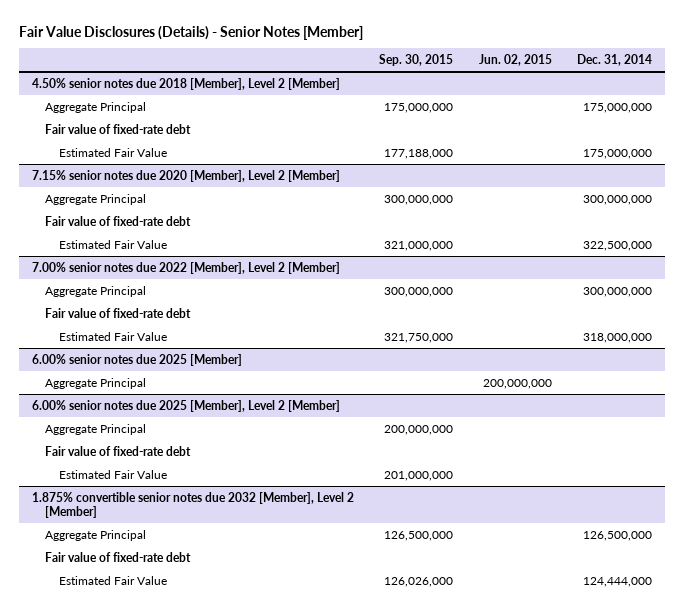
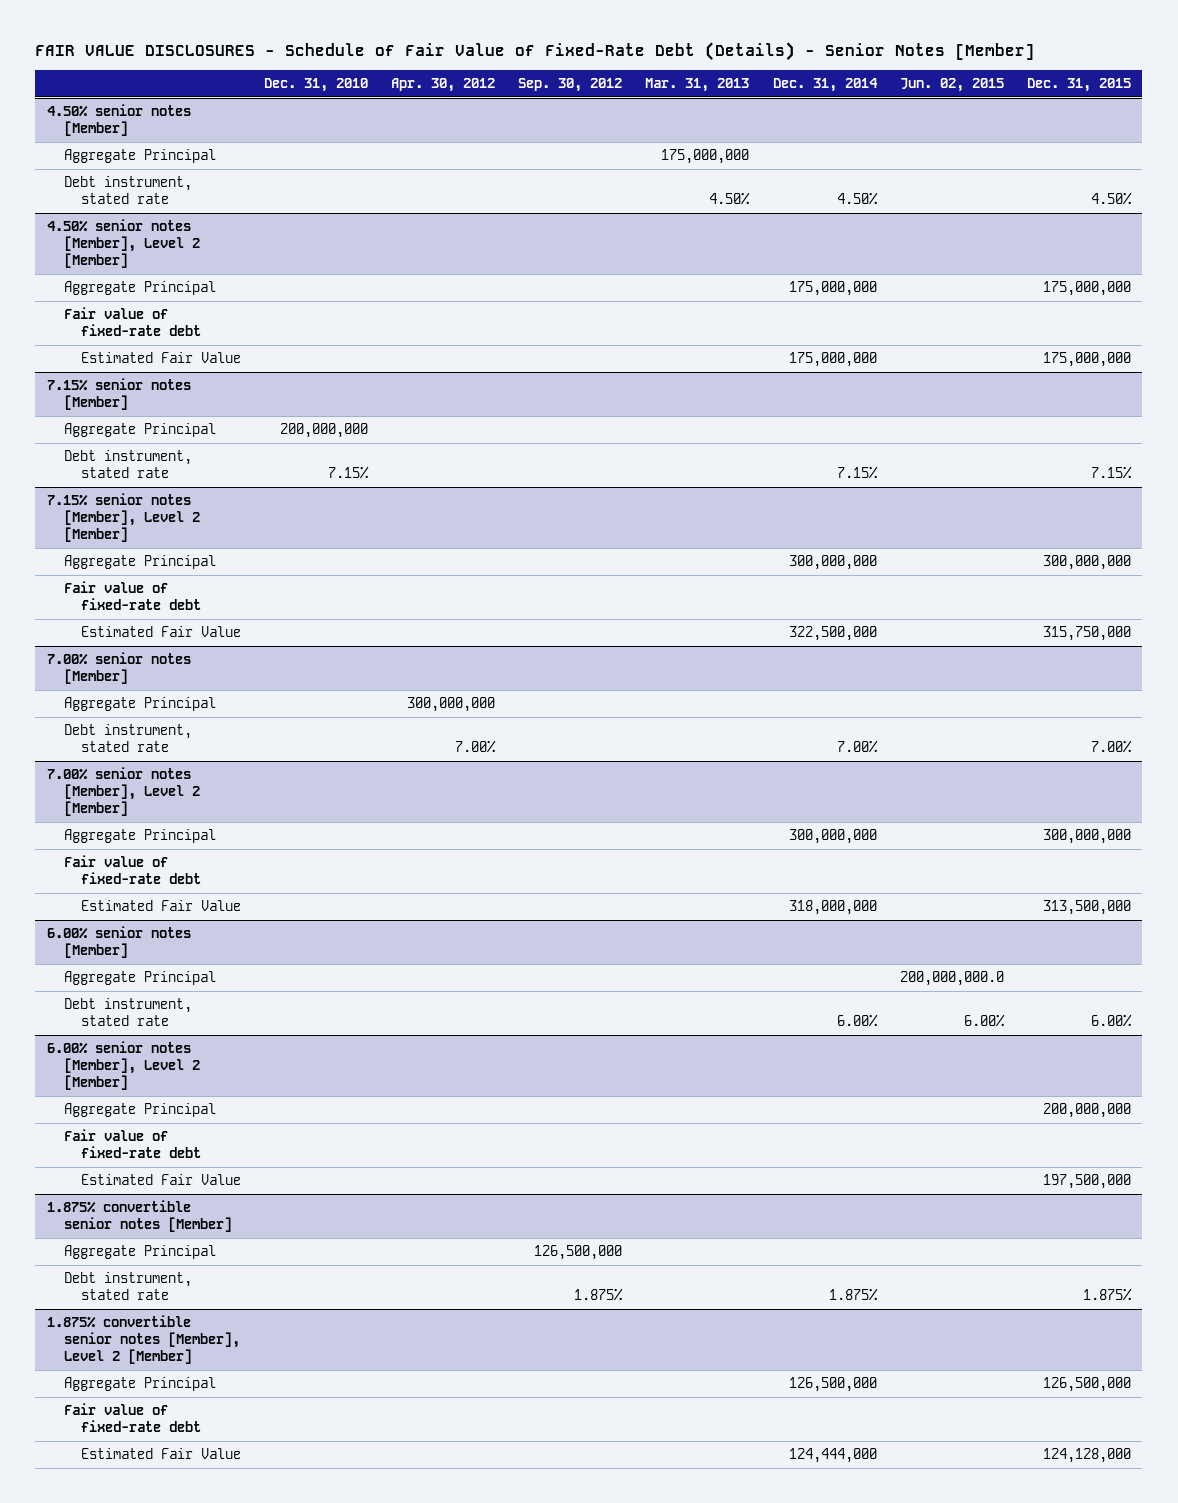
[18,25,363,40] Fair Value Disclosures (Details) - Senior Notes [Member] -> [35,42,1036,62] FAIR VALUE DISCLOSURES - Schedule of Fair Value of Fixed-Rate Debt (Details) - Senior Notes [Member]
[379,54,454,67] Sep. 30, 2015 -> none
none -> [263,77,368,92] Dec. 31, 2010
none -> [391,77,496,92] Apr. 30, 2012
none -> [518,77,623,92] Sep. 30, 2012
none -> [645,77,750,92] Mar. 31, 2013
none -> [1026,77,1131,92] Dec. 31, 2015
none -> [47,104,192,137] 4.50% senior notes [Member]
none -> [63,149,216,164] Aggregate Principal
none -> [63,176,192,205] Debt instrument, stated rate
[31,77,340,90] 4.50% senior notes due 2018 [Member], Level 2 [Member] -> [47,219,200,269] 4.50% senior notes [Member], Level 2 [Member]
none -> [47,378,192,411] 7.15% senior notes [Member]
none -> [63,423,216,438] Aggregate Principal
none -> [63,450,192,479] Debt instrument, stated rate
[31,169,340,182] 7.15% senior notes due 2020 [Member], Level 2 [Member] -> [47,493,200,543] 7.15% senior notes [Member], Level 2 [Member]
none -> [47,652,192,685] 7.00% senior notes [Member]
none -> [63,697,216,712] Aggregate Principal
none -> [63,724,192,753] Debt instrument, stated rate
[31,261,340,274] 7.00% senior notes due 2022 [Member], Level 2 [Member] -> [47,767,200,817] 7.00% senior notes [Member], Level 2 [Member]
[31,353,242,366] 6.00% senior notes due 2025 [Member] -> [47,926,192,959] 6.00% senior notes [Member]
[482,378,552,389] 200,000,000 -> [899,971,1004,987] 200,000,000.0
none -> [63,998,192,1027] Debt instrument, stated rate
[31,399,340,412] 6.00% senior notes due 2025 [Member], Level 2 [Member] -> [47,1041,200,1091] 6.00% senior notes [Member], Level 2 [Member]
none -> [47,1200,232,1233] 1.875% convertible senior notes [Member]
none -> [63,1245,216,1260] Aggregate Principal
none -> [63,1272,192,1301] Debt instrument, stated rate
[31,491,354,519] 1.875% convertible senior notes due 2032 [Member], Level 2 [Member] -> [47,1315,240,1365] 1.875% convertible senior notes [Member], Level 2 [Member]

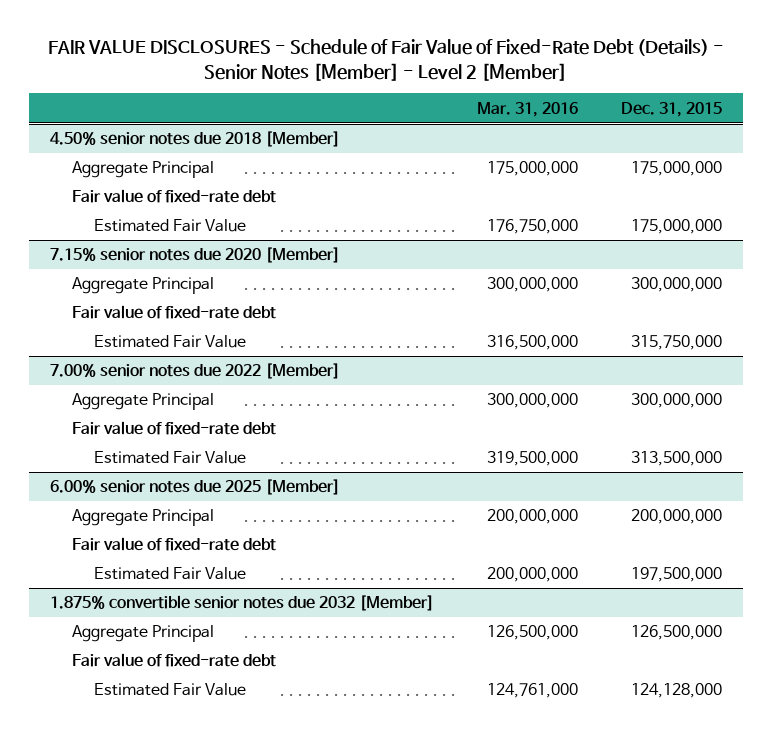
[35,42,1036,62] FAIR VALUE DISCLOSURES - Schedule of Fair Value of Fixed-Rate Debt (Details) - Senior Notes [Member] -> [47,39,724,81] FAIR VALUE DISCLOSURES - Schedule of Fair Value of Fixed-Rate Debt (Details) - Senior Notes [Member] - Level 2 [Member]
[263,77,368,92] Dec. 31, 2010 -> none
[391,77,496,92] Apr. 30, 2012 -> none
[518,77,623,92] Sep. 30, 2012 -> none
[645,77,750,92] Mar. 31, 2013 -> none
[772,77,878,92] Dec. 31, 2014 -> none
[899,77,1004,92] Jun. 02, 2015 -> none
none -> [476,101,578,117] Mar. 31, 2016
[63,149,216,164] Aggregate Principal -> none
[63,176,192,205] Debt instrument, stated rate -> none
[47,219,200,269] 4.50% senior notes [Member], Level 2 [Member] -> none
[47,104,192,137] 4.50% senior notes [Member] -> [50,131,341,148] 4.50% senior notes due 2018 [Member]
[63,423,216,438] Aggregate Principal -> none
[63,450,192,479] Debt instrument, stated rate -> none
[47,493,200,543] 7.15% senior notes [Member], Level 2 [Member] -> none
[47,378,192,411] 7.15% senior notes [Member] -> [50,247,341,264] 7.15% senior notes due 2020 [Member]
[63,697,216,712] Aggregate Principal -> none
[63,724,192,753] Debt instrument, stated rate -> none
[47,767,200,817] 7.00% senior notes [Member], Level 2 [Member] -> none
[47,652,192,685] 7.00% senior notes [Member] -> [50,363,341,380] 7.00% senior notes due 2022 [Member]
[63,971,216,986] Aggregate Principal -> none
[63,998,192,1027] Debt instrument, stated rate -> none
[47,1041,200,1091] 6.00% senior notes [Member], Level 2 [Member] -> none
[47,926,192,959] 6.00% senior notes [Member] -> [50,479,341,496] 6.00% senior notes due 2025 [Member]
[63,1245,216,1260] Aggregate Principal -> none
[63,1272,192,1301] Debt instrument, stated rate -> none
[47,1315,240,1365] 1.875% convertible senior notes [Member], Level 2 [Member] -> none
[47,1200,232,1233] 1.875% convertible senior notes [Member] -> [50,595,435,612] 1.875% convertible senior notes due 2032 [Member]

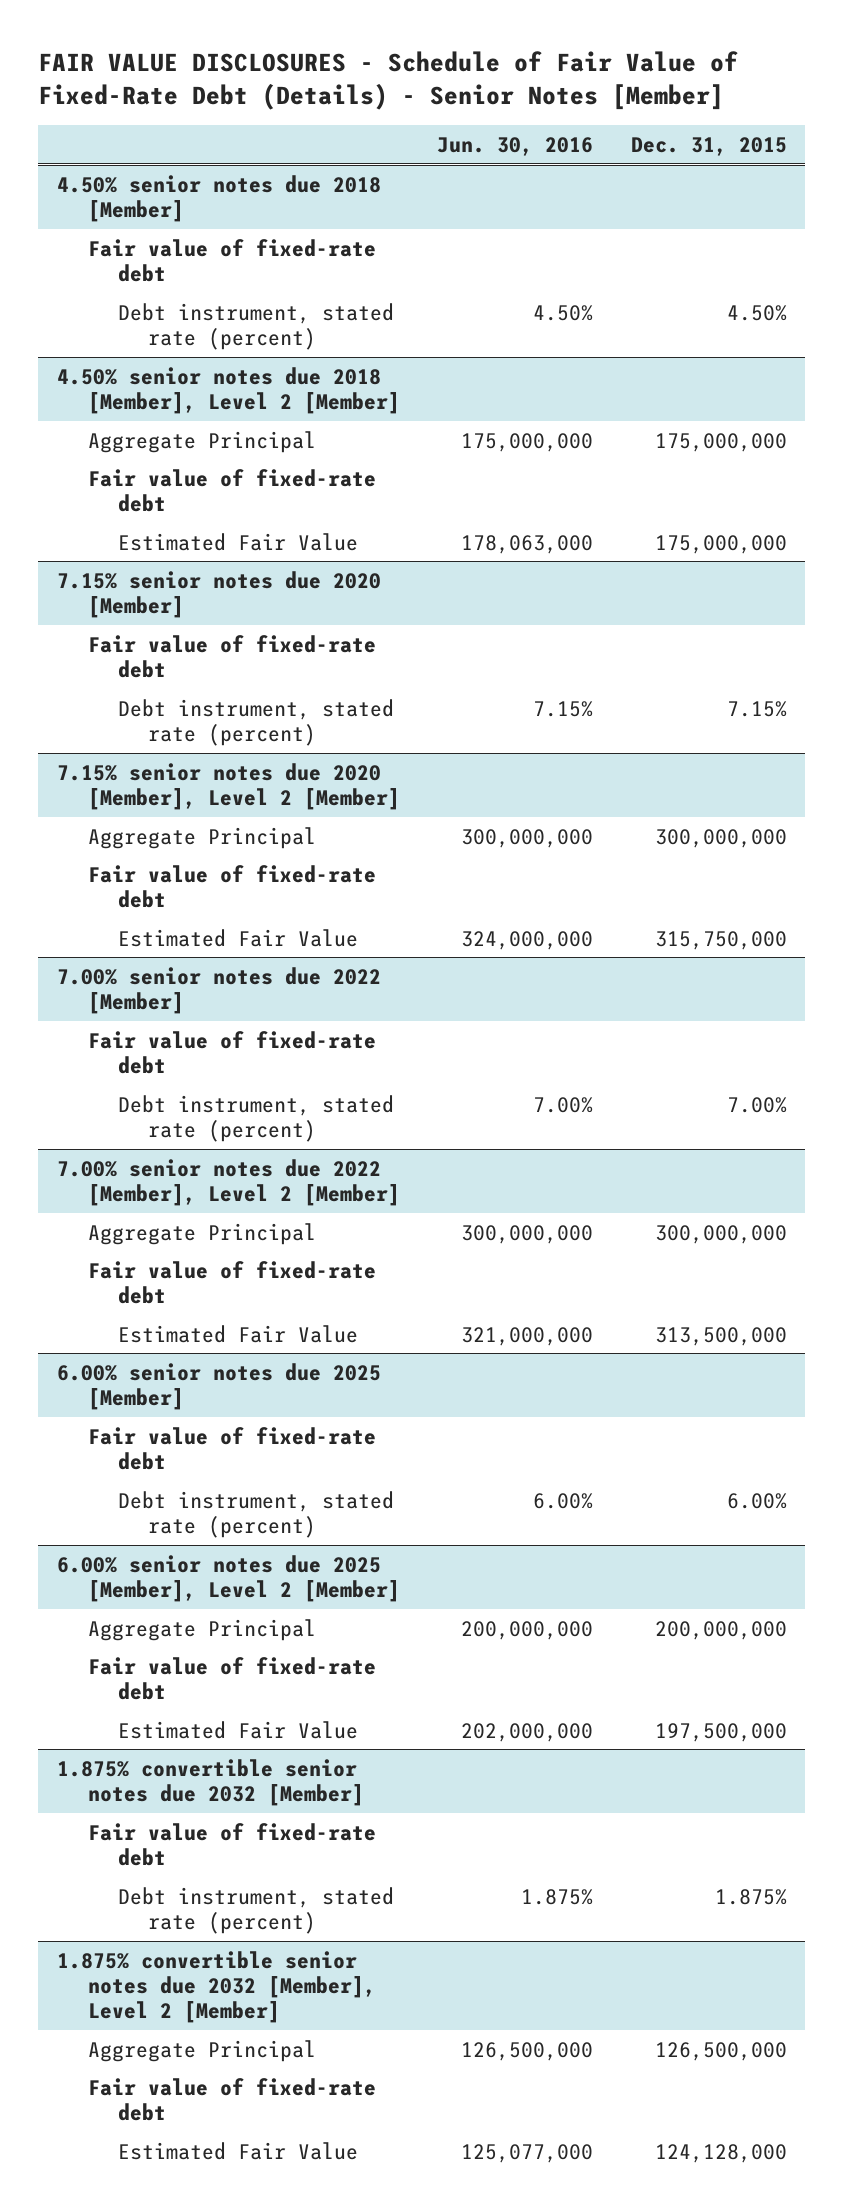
[47,39,724,81] FAIR VALUE DISCLOSURES - Schedule of Fair Value of Fixed-Rate Debt (Details) - Senior Notes [Member] - Level 2 [Member] -> [38,51,739,111] FAIR VALUE DISCLOSURES - Schedule of Fair Value of Fixed-Rate Debt (Details) - Senior Notes [Member]
[476,101,578,117] Mar. 31, 2016 -> none
none -> [437,136,594,156] Jun. 30, 2016
none -> [87,238,376,282] Fair value of fixed-rate debt
none -> [117,302,394,350] Debt instrument, stated rate (percent)
none -> [57,366,400,414] 4.50% senior notes due 2018 [Member], Level 2 [Member]
none -> [87,634,376,678] Fair value of fixed-rate debt
none -> [117,698,394,746] Debt instrument, stated rate (percent)
none -> [57,762,400,810] 7.15% senior notes due 2020 [Member], Level 2 [Member]
none -> [87,1030,376,1074] Fair value of fixed-rate debt
none -> [117,1094,394,1142] Debt instrument, stated rate (percent)
none -> [57,1158,400,1206] 7.00% senior notes due 2022 [Member], Level 2 [Member]
none -> [87,1426,376,1470] Fair value of fixed-rate debt
none -> [117,1490,394,1538] Debt instrument, stated rate (percent)
none -> [57,1554,400,1602] 6.00% senior notes due 2025 [Member], Level 2 [Member]
none -> [87,1822,376,1866] Fair value of fixed-rate debt
none -> [117,1886,394,1934] Debt instrument, stated rate (percent)
none -> [57,1950,376,2024] 1.875% convertible senior notes due 2032 [Member], Level 2 [Member]

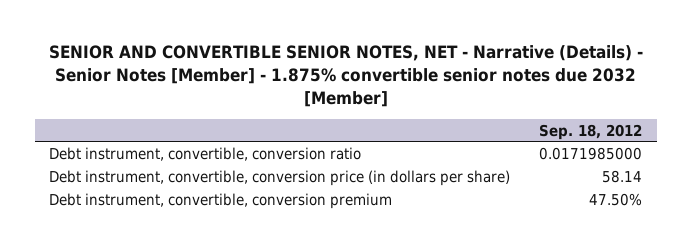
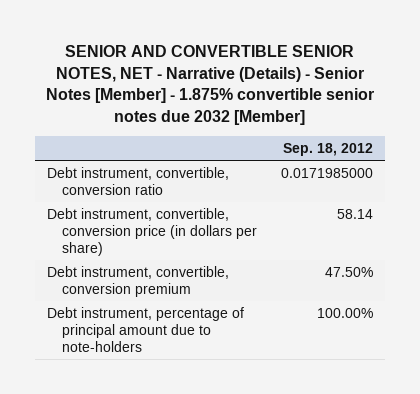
none -> [46,306,244,353] Debt instrument, percentage of principal amount due to note-holders

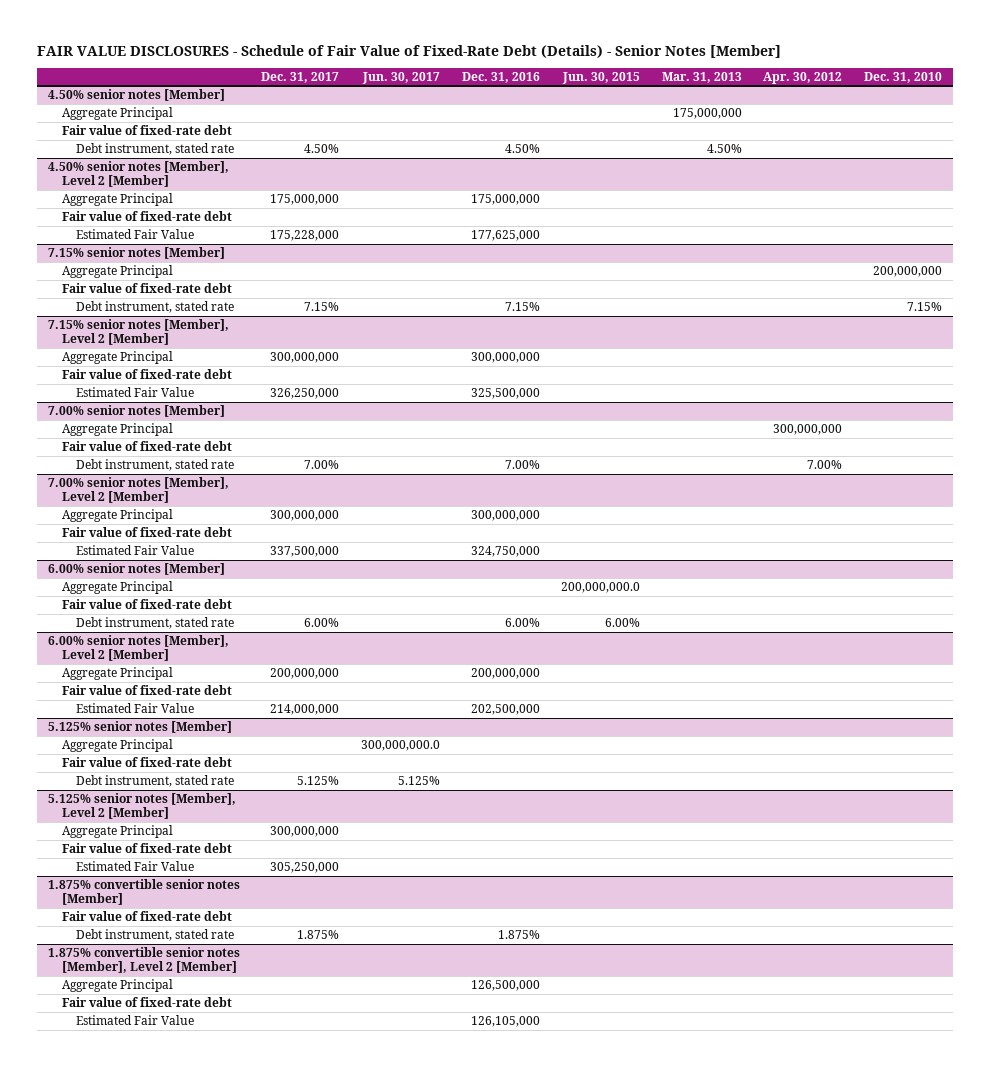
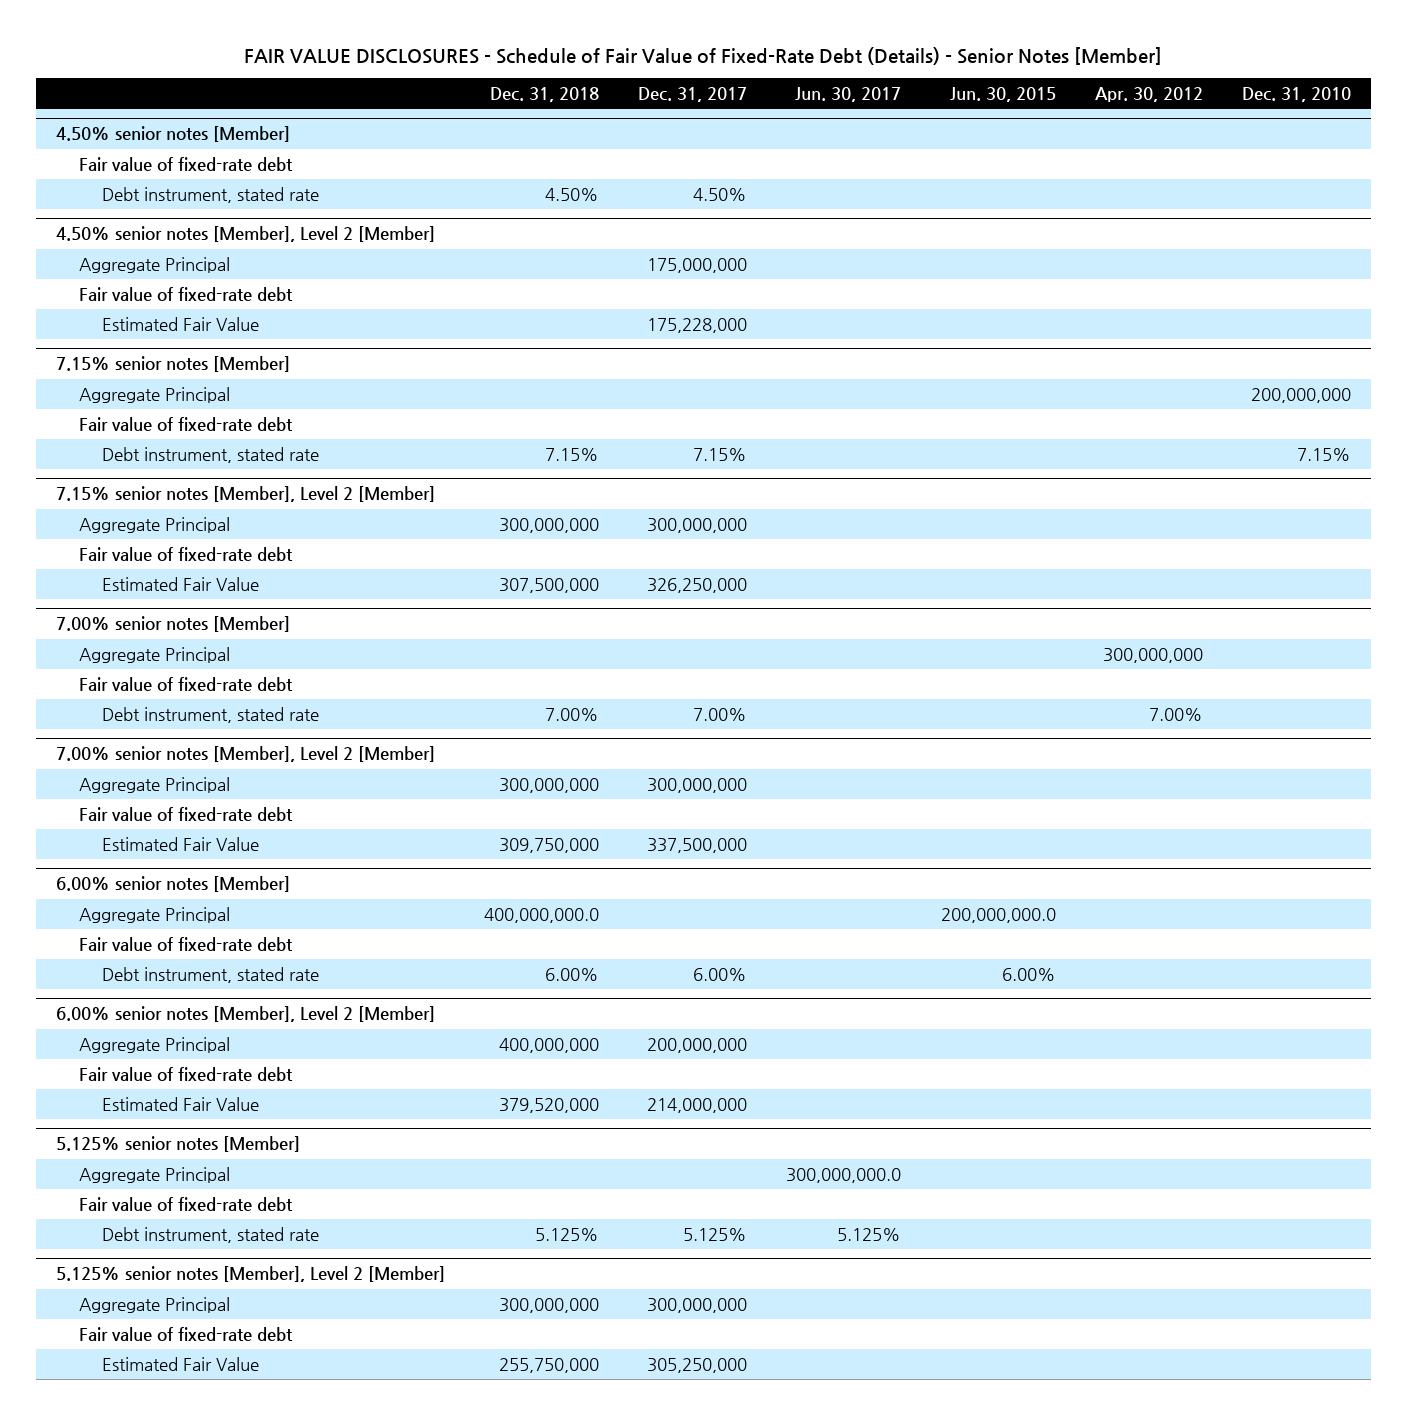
[461,71,540,83] Dec. 31, 2016 -> none
[661,71,742,83] Mar. 31, 2013 -> none
none -> [489,86,599,102] Dec. 31, 2018
[61,107,173,121] Aggregate Principal -> none
[47,879,240,906] 1.875% convertible senior notes [Member] -> none
[61,911,232,922] Fair value of fixed-rate debt -> none
[76,929,235,942] Debt instrument, stated rate -> none
[47,947,240,974] 1.875% convertible senior notes [Member], Level 2 [Member] -> none
[61,979,173,993] Aggregate Principal -> none
[61,997,232,1008] Fair value of fixed-rate debt -> none
[76,1015,195,1026] Estimated Fair Value -> none

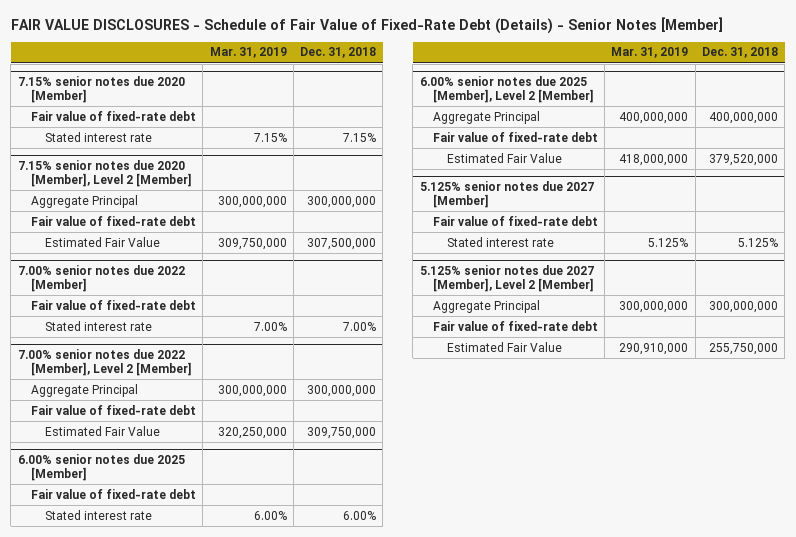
[638,86,748,102] Dec. 31, 2017 -> none
[795,86,902,102] Jun. 30, 2017 -> none
[949,86,1056,102] Jun. 30, 2015 -> none
[1094,86,1203,102] Apr. 30, 2012 -> none
[1242,86,1352,102] Dec. 31, 2010 -> none
none -> [209,47,287,59] Mar. 31, 2019
[78,156,293,171] Fair value of fixed-rate debt -> none
[101,186,319,203] Debt instrument, stated rate -> none
[55,226,435,243] 4.50% senior notes [Member], Level 2 [Member] -> none
[78,256,230,273] Aggregate Principal -> none
[78,286,293,301] Fair value of fixed-rate debt -> none
[101,316,259,331] Estimated Fair Value -> none
[55,356,290,373] 7.15% senior notes [Member] -> none
[78,386,230,403] Aggregate Principal -> none
[55,126,290,143] 4.50% senior notes [Member] -> [17,75,185,104] 7.15% senior notes due 2020 [Member]
[101,446,319,463] Debt instrument, stated rate -> [44,131,152,142] Stated interest rate
[55,486,435,503] 7.15% senior notes [Member], Level 2 [Member] -> [17,159,193,188] 7.15% senior notes due 2020 [Member], Level 2 [Member]
[78,646,230,663] Aggregate Principal -> none
[55,616,290,633] 7.00% senior notes [Member] -> [17,264,185,293] 7.00% senior notes due 2022 [Member]
[101,706,319,723] Debt instrument, stated rate -> [44,320,152,331] Stated interest rate
[55,746,435,763] 7.00% senior notes [Member], Level 2 [Member] -> [17,348,193,377] 7.00% senior notes due 2022 [Member], Level 2 [Member]
[78,906,230,923] Aggregate Principal -> none
[55,876,290,893] 6.00% senior notes [Member] -> [17,453,185,482] 6.00% senior notes due 2025 [Member]
[101,966,319,983] Debt instrument, stated rate -> [44,509,152,520] Stated interest rate
[55,1006,435,1023] 6.00% senior notes [Member], Level 2 [Member] -> [419,75,595,104] 6.00% senior notes due 2025 [Member], Level 2 [Member]
[78,1166,230,1183] Aggregate Principal -> none
[55,1136,300,1153] 5.125% senior notes [Member] -> [419,180,594,209] 5.125% senior notes due 2027 [Member]
[101,1226,319,1243] Debt instrument, stated rate -> [446,236,554,247] Stated interest rate
[55,1266,445,1283] 5.125% senior notes [Member], Level 2 [Member] -> [419,264,595,293] 5.125% senior notes due 2027 [Member], Level 2 [Member]

